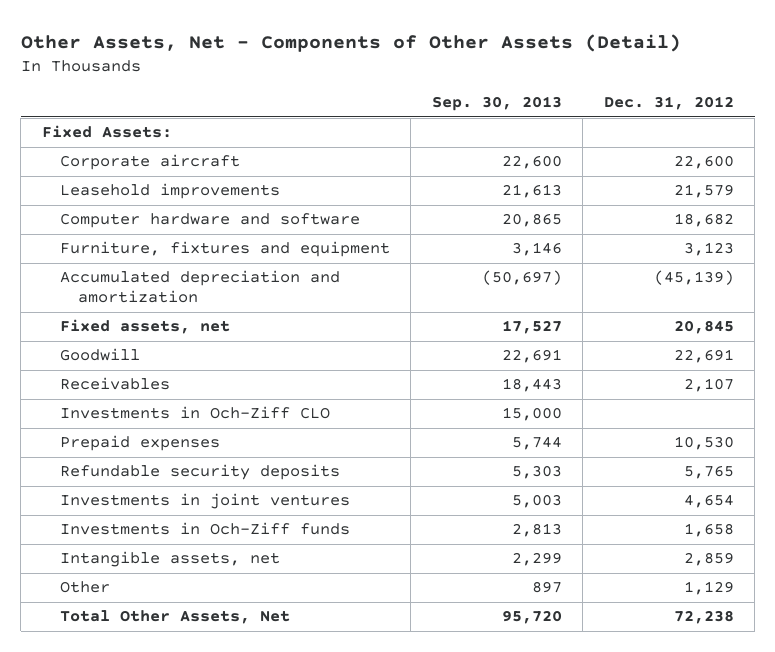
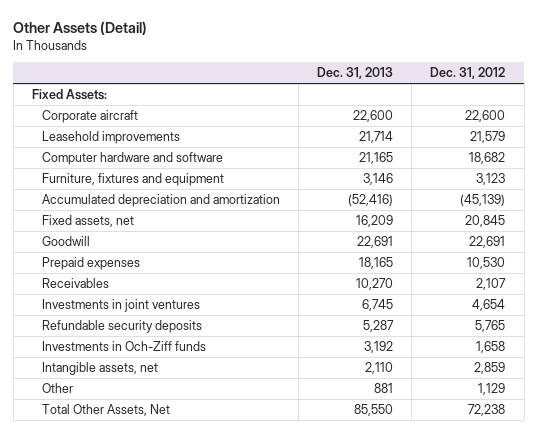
[20,33,681,52] Other Assets, Net - Components of Other Assets (Detail) -> [13,20,148,35] Other Assets (Detail)
[431,96,562,112] Sep. 30, 2013 -> none
none -> [317,67,394,80] Dec. 31, 2013
[59,406,330,420] Investments in Och-Ziff CLO -> none
[59,377,170,391] Receivables -> [41,278,109,289] Receivables
[59,464,340,481] Refundable security deposits -> [41,320,202,334] Refundable security deposits

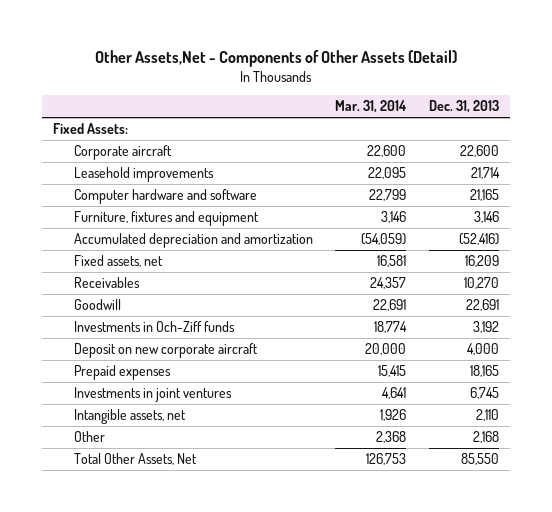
[13,20,148,35] Other Assets (Detail) -> [95,50,458,68] Other Assets,Net - Components of Other Assets (Detail)
[430,67,506,80] Dec. 31, 2012 -> none
none -> [335,100,408,114] Mar. 31, 2014
[41,278,109,289] Receivables -> [73,276,140,288] Receivables
[41,341,206,352] Investments in Och-Ziff funds -> [73,320,235,332] Investments in Och-Ziff funds
none -> [73,342,258,358] Deposit on new corporate aircraft
[41,320,202,334] Refundable security deposits -> none
[374,383,394,394] 881 -> [473,430,500,443] 2,168

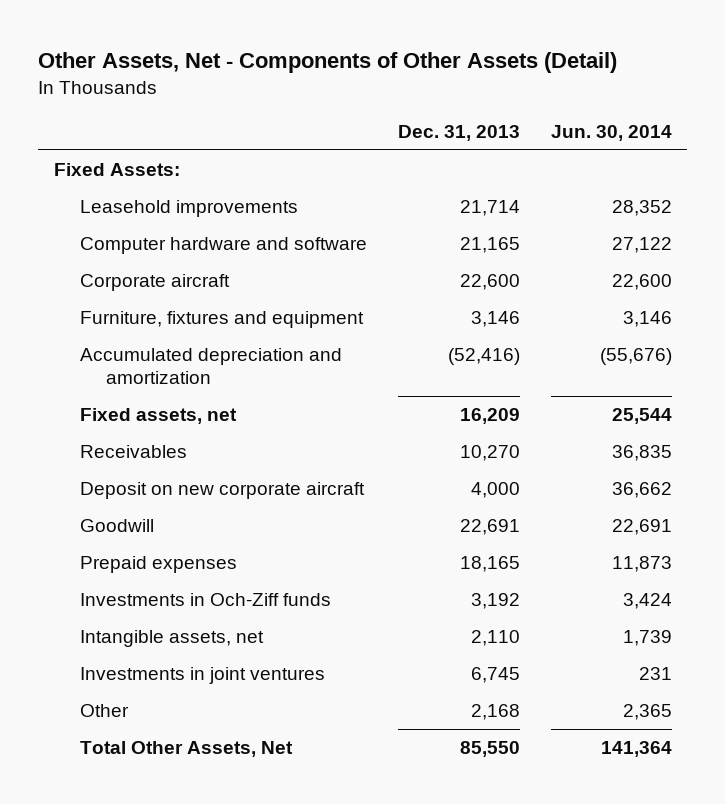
[95,50,458,68] Other Assets,Net - Components of Other Assets (Detail) -> [38,52,618,74] Other Assets, Net - Components of Other Assets (Detail)
[335,100,408,114] Mar. 31, 2014 -> none
none -> [550,125,672,142] Jun. 30, 2014
[73,144,172,160] Corporate aircraft -> [79,273,230,291] Corporate aircraft
[73,298,121,310] Goodwill -> [79,518,154,532] Goodwill
[73,320,235,332] Investments in Och-Ziff funds -> [79,592,331,606] Investments in Och-Ziff funds
[73,386,232,402] Investments in joint ventures -> [79,666,325,684] Investments in joint ventures

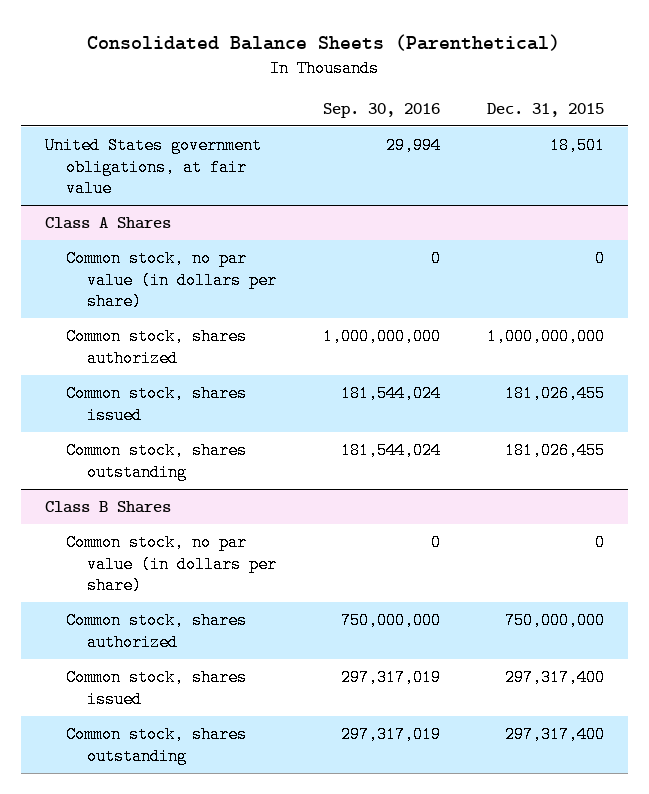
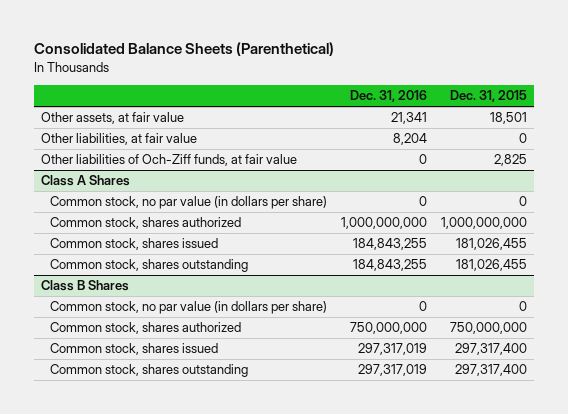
[323,102,441,118] Sep. 30, 2016 -> none
none -> [350,89,428,102] Dec. 31, 2016
[44,136,262,198] United States government obligations, at fair value -> [41,112,185,125] Other assets, at fair value
none -> [41,133,198,146] Other liabilities, at fair value
none -> [41,154,298,167] Other liabilities of Och-Ziff funds, at fair value

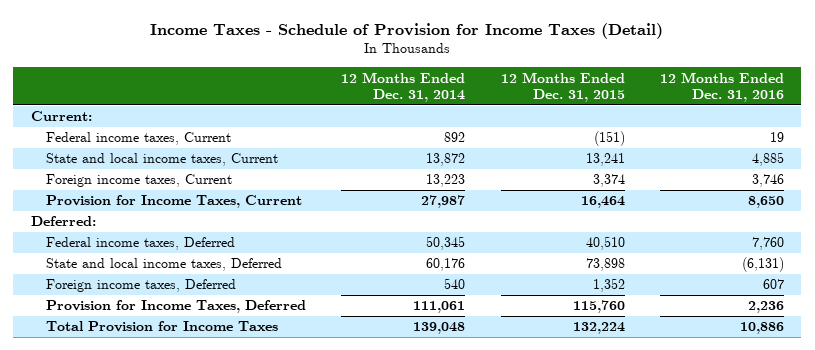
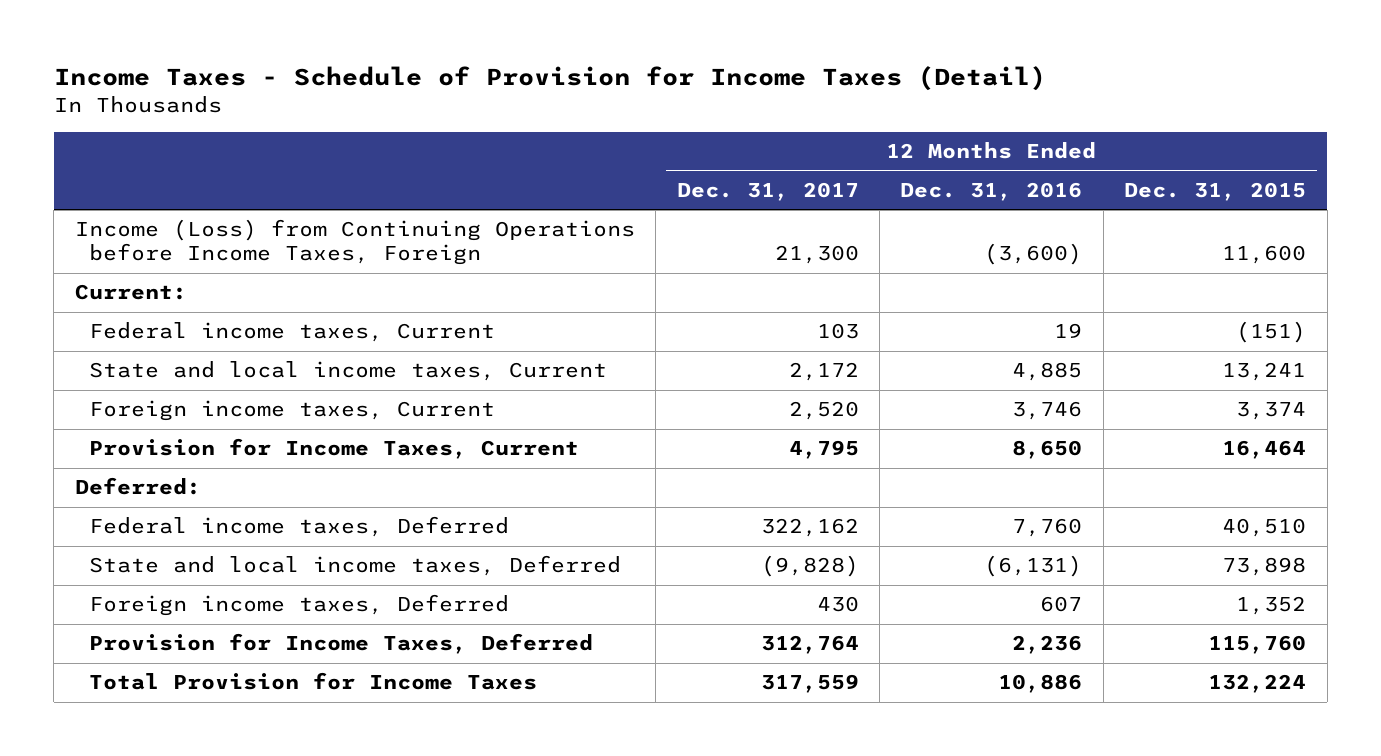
[341,71,466,102] 12 Months Ended Dec. 31, 2014 -> none
none -> [676,181,859,201] Dec. 31, 2017
none -> [74,219,635,266] Income (Loss) from Continuing Operations before Income Taxes, Foreign

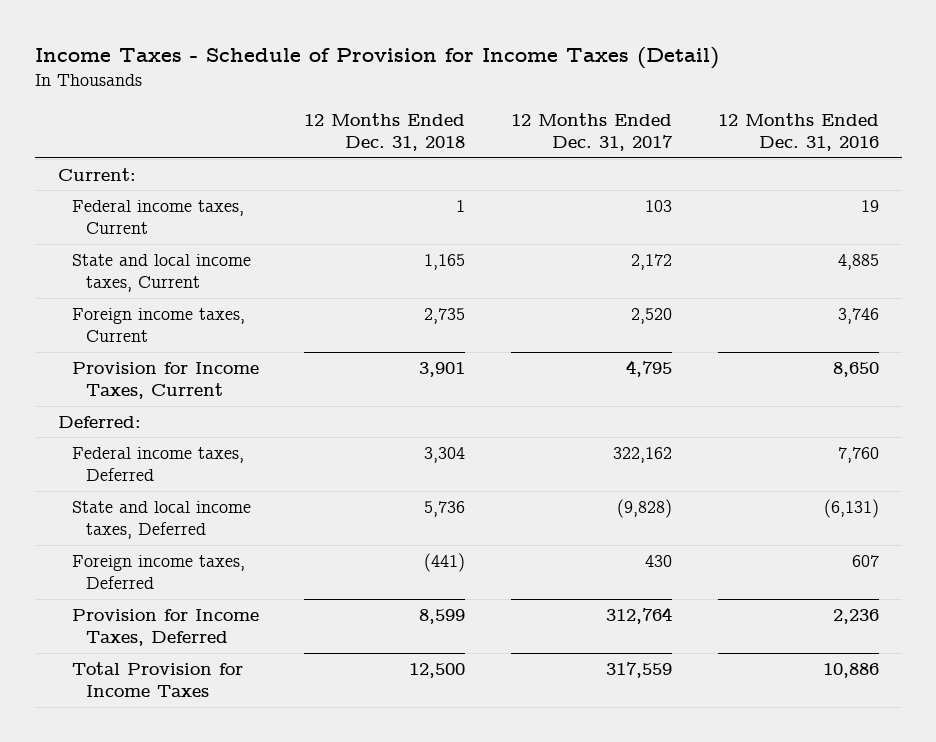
[1124,181,1307,201] Dec. 31, 2015 -> none
none -> [304,112,466,152] 12 Months Ended Dec. 31, 2018
[74,219,635,266] Income (Loss) from Continuing Operations before Income Taxes, Foreign -> none

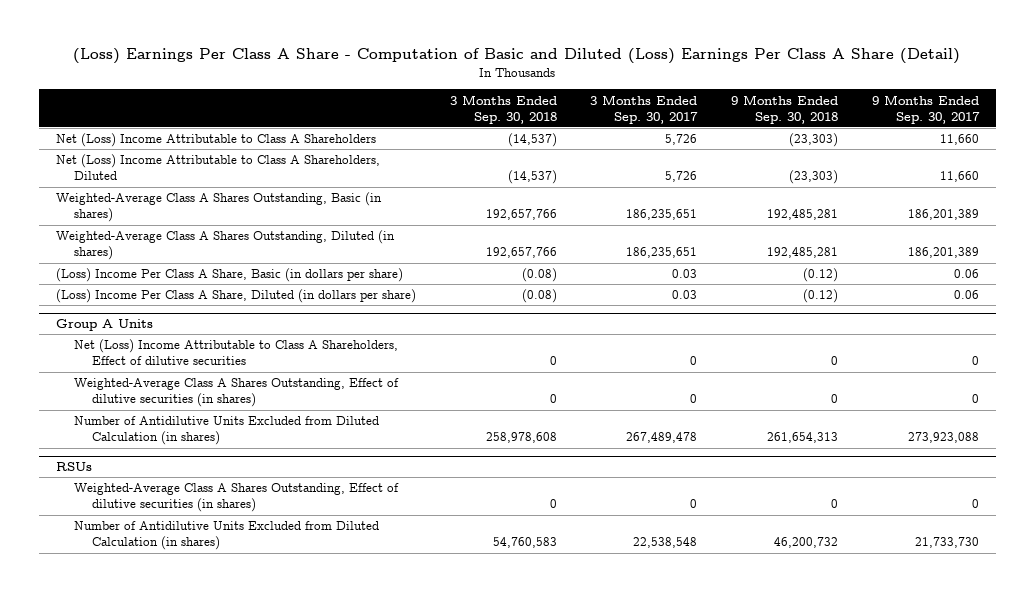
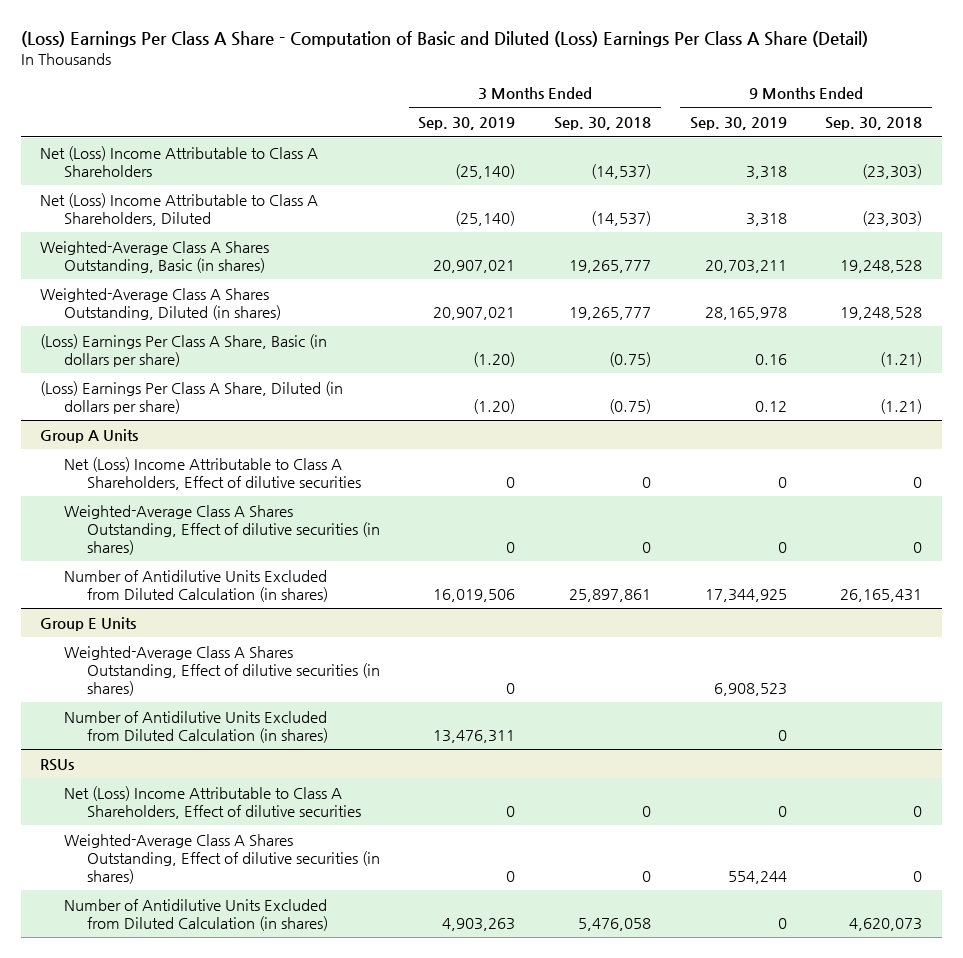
[590,94,699,124] 3 Months Ended Sep. 30, 2017 -> none
[871,94,980,124] 9 Months Ended Sep. 30, 2017 -> none
none -> [418,117,516,131] Sep. 30, 2019
none -> [689,117,787,131] Sep. 30, 2019
[485,209,557,221] 192,657,766 -> [569,259,652,273] 19,265,777
[767,209,839,221] 192,485,281 -> [840,259,923,273] 19,248,528
[485,247,557,259] 192,657,766 -> [569,306,652,320] 19,265,777
[767,247,839,259] 192,485,281 -> [840,306,923,320] 19,248,528
[55,268,403,283] (Loss) Income Per Class A Share, Basic (in dollars per share) -> [40,333,328,367] (Loss) Earnings Per Class A Share, Basic (in dollars per share)
[521,268,557,283] (0.08) -> [609,351,652,367] (0.75)
[803,268,839,283] (0.12) -> [880,351,923,367] (1.21)
[55,289,416,304] (Loss) Income Per Class A Share, Diluted (in dollars per share) -> [40,380,344,414] (Loss) Earnings Per Class A Share, Diluted (in dollars per share)
[521,289,557,304] (0.08) -> [609,398,652,414] (0.75)
[803,289,839,304] (0.12) -> [880,398,923,414] (1.21)
[485,432,557,444] 258,978,608 -> [569,588,652,602] 25,897,861
[767,432,839,444] 261,654,313 -> [840,588,923,602] 26,165,431
none -> [40,616,137,631] Group E Units
none -> [63,645,380,696] Weighted-Average Class A Shares Outstanding, Effect of dilutive securities (in shares)
none -> [63,710,328,743] Number of Antidilutive Units Excluded from Diluted Calculation (in shares)
none -> [63,785,361,819] Net (Loss) Income Attributable to Class A Shareholders, Effect of dilutive securities
[492,537,557,549] 54,760,583 -> [578,917,652,931] 5,476,058
[774,537,839,549] 46,200,732 -> [849,917,923,931] 4,620,073

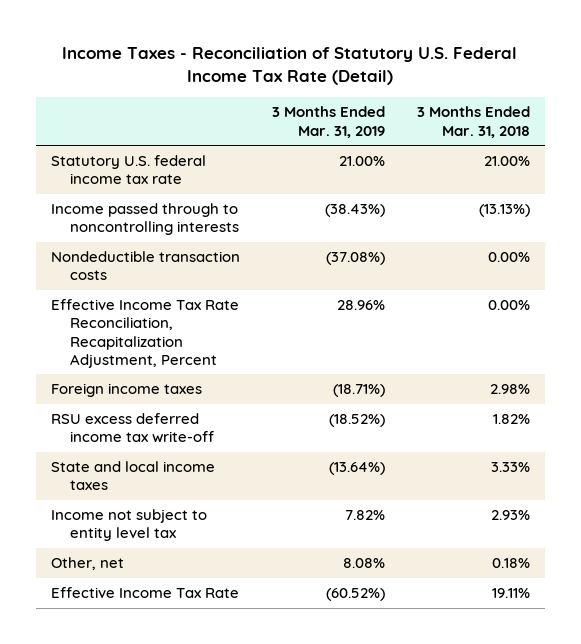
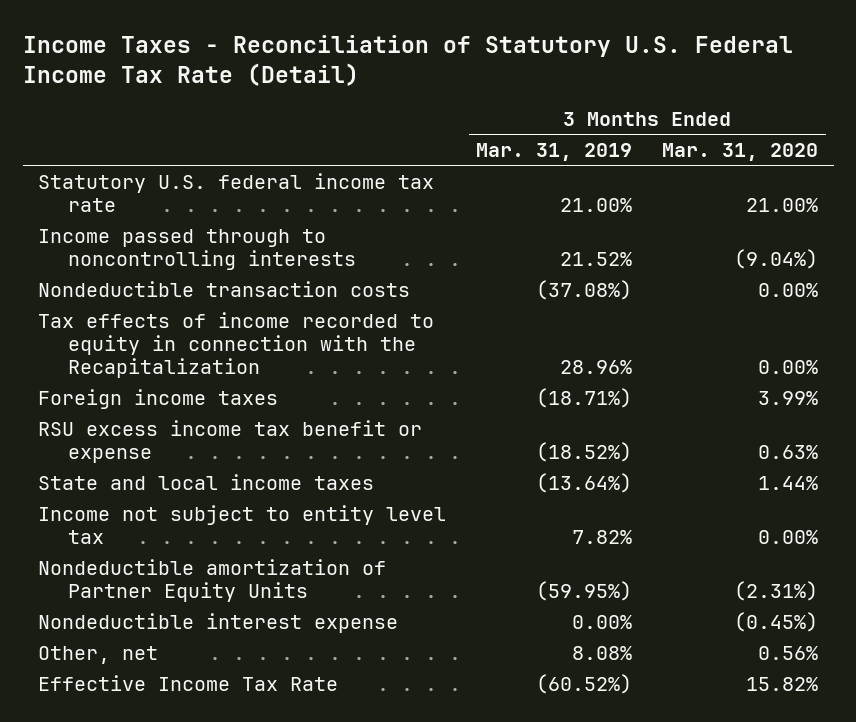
[416,106,530,138] 3 Months Ended Mar. 31, 2018 -> none
none -> [662,142,819,161] Mar. 31, 2020
[324,204,385,218] (38.43%) -> [560,251,633,266] 21.52%
[51,299,240,368] Effective Income Tax Rate Reconciliation, Recapitalization Adjustment, Percent -> [37,311,434,378] Tax effects of income recorded to equity in connection with the Recapitalization
[51,413,214,444] RSU excess deferred income tax write-off -> [37,419,422,463] RSU excess income tax benefit or expense
none -> [37,558,386,602] Nondeductible amortization of Partner Equity Units
none -> [37,612,398,633] Nondeductible interest expense

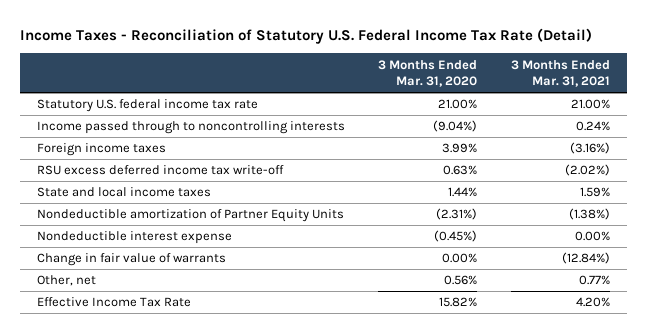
[476,142,633,161] Mar. 31, 2019 -> none
none -> [510,59,610,88] 3 Months Ended Mar. 31, 2021
[37,280,410,297] Nondeductible transaction costs -> none
[37,311,434,378] Tax effects of income recorded to equity in connection with the Recapitalization -> none
[37,419,422,463] RSU excess income tax benefit or expense -> [36,165,284,176] RSU excess deferred income tax write-off
[37,504,446,544] Income not subject to entity level tax -> none
none -> [36,253,226,267] Change in fair value of warrants

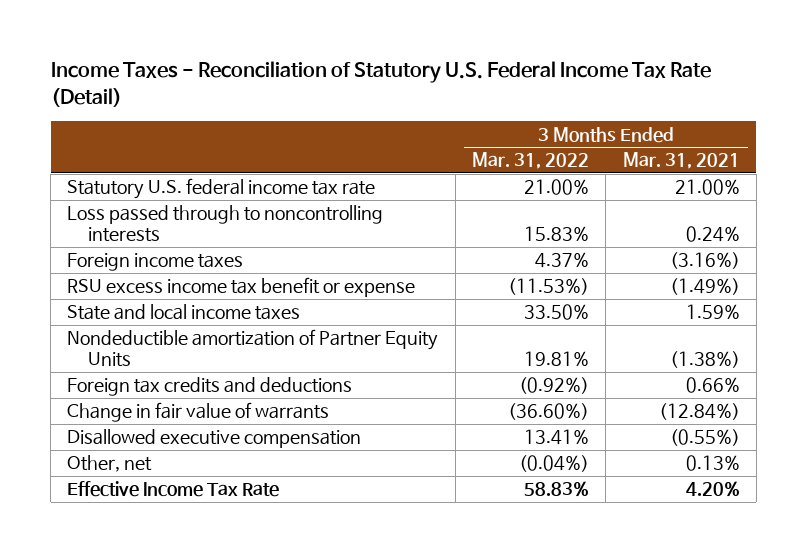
[378,59,478,88] 3 Months Ended Mar. 31, 2020 -> none
none -> [472,152,590,170] Mar. 31, 2022
[36,121,345,135] Income passed through to noncontrolling interests -> [67,205,384,243] Loss passed through to noncontrolling interests
[36,165,284,176] RSU excess deferred income tax write-off -> [67,277,416,298] RSU excess income tax benefit or expense
[564,164,610,177] (2.02%) -> [669,278,740,296] (1.49%)
[36,231,232,245] Nondeductible interest expense -> none
none -> [67,377,353,397] Foreign tax credits and deductions
none -> [67,429,362,449] Disallowed executive compensation
[578,275,610,286] 0.77% -> [685,455,740,472] 0.13%

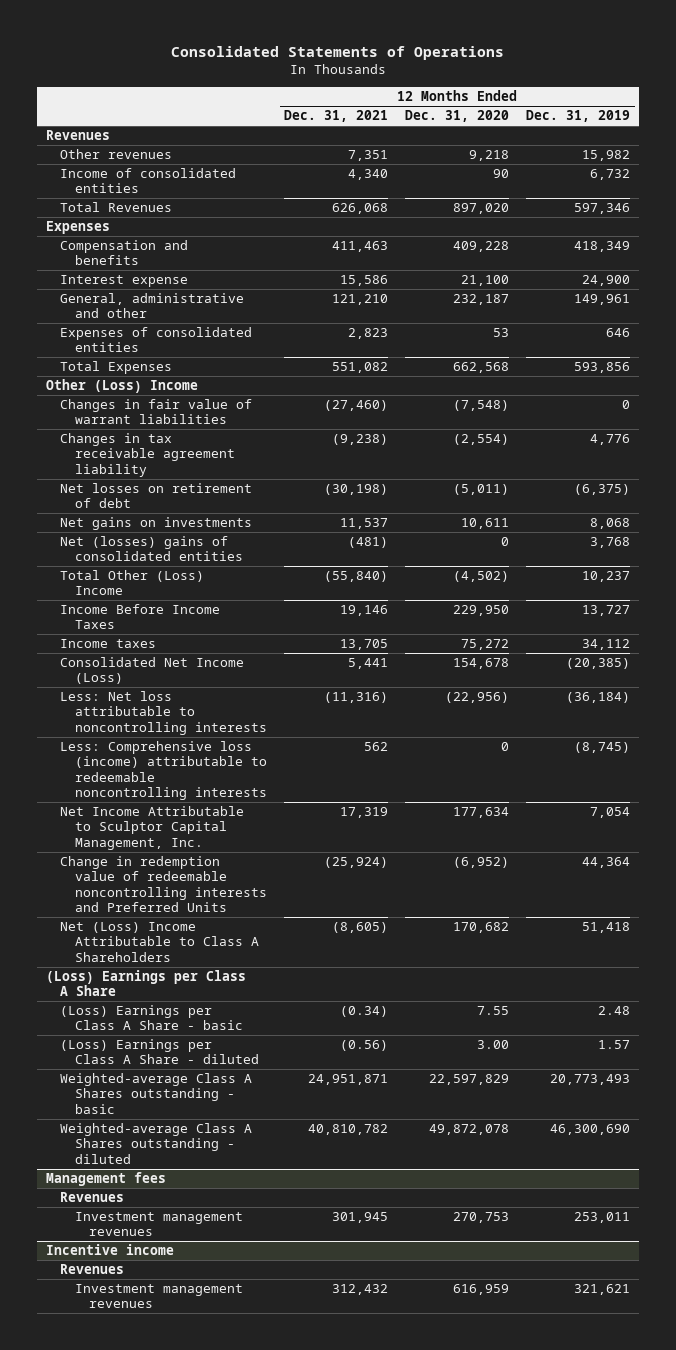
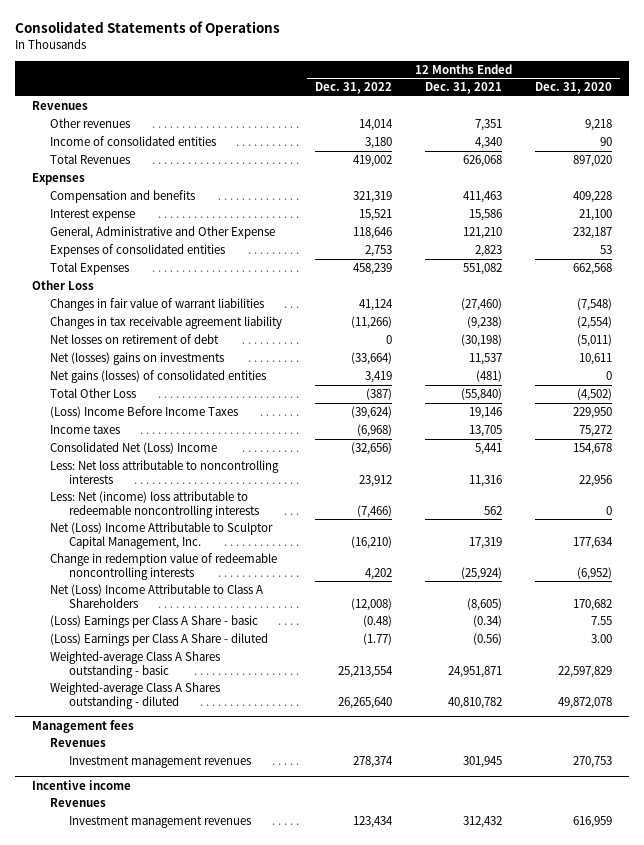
[526,110,631,123] Dec. 31, 2019 -> none
none -> [315,82,393,95] Dec. 31, 2022
[60,293,245,319] General, administrative and other -> [50,226,276,240] General, Administrative and Other Expense
[45,379,198,394] Other (Loss) Income -> [31,280,94,291] Other Loss
[60,517,253,531] Net gains on investments -> [50,352,225,366] Net (losses) gains on investments
[60,536,243,562] Net (losses) gains of consolidated entities -> [50,370,267,384] Net gains (losses) of consolidated entities
[60,570,205,596] Total Other (Loss) Income -> [50,388,137,399] Total Other Loss
[60,604,221,630] Income Before Income Taxes -> [50,406,239,419] (Loss) Income Before Income Taxes
[60,657,245,685] Consolidated Net Income (Loss) -> [50,442,218,455] Consolidated Net (Loss) Income
[323,692,388,704] (11,316) -> [469,474,503,487] 11,316
[445,692,510,704] (22,956) -> [579,474,613,487] 22,956
[60,741,267,800] Less: Comprehensive loss (income) attributable to redeemable noncontrolling interests -> [50,491,259,518] Less: Net (income) loss attributable to redeemable noncontrolling interests
[60,806,245,850] Net Income Attributable to Sculptor Capital Management, Inc. -> [50,522,274,549] Net (Loss) Income Attributable to Sculptor Capital Management, Inc.
[60,856,267,912] Change in redemption value of redeemable noncontrolling interests and Preferred Units -> [50,553,278,580] Change in redemption value of redeemable noncontrolling interests
[45,970,246,997] (Loss) Earnings per Class A Share -> none

